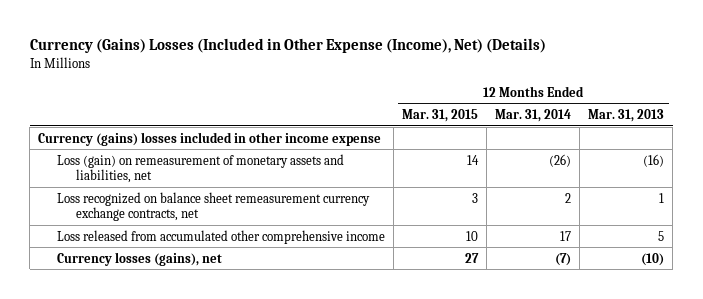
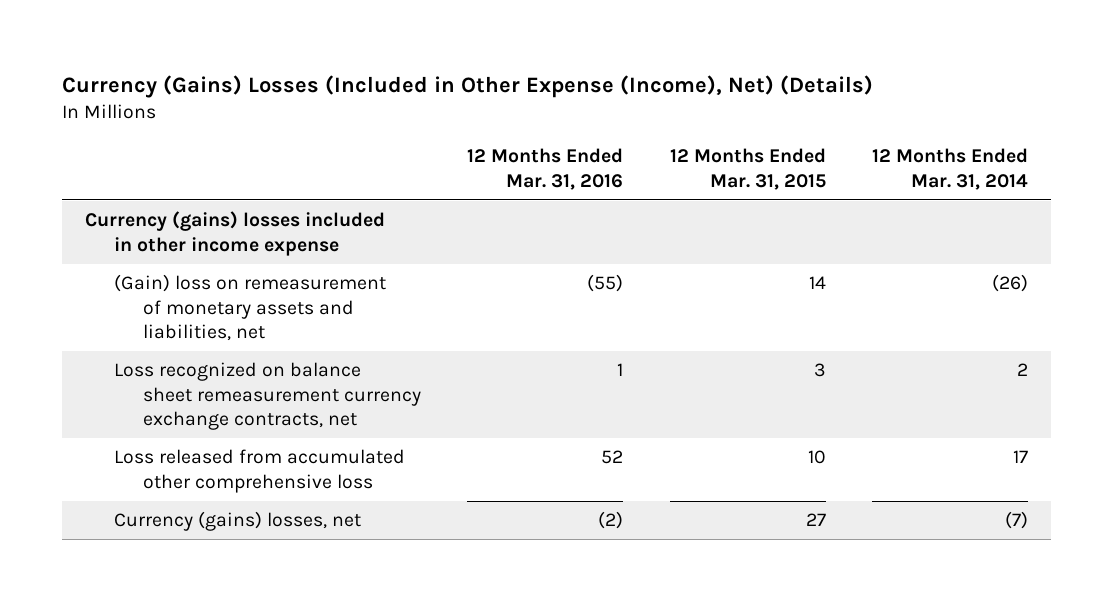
[588,109,665,123] Mar. 31, 2013 -> none
none -> [467,148,624,190] 12 Months Ended Mar. 31, 2016
[57,153,345,184] Loss (gain) on remeasurement of monetary assets and liabilities, net -> [113,274,386,342] (Gain) loss on remeasurement of monetary assets and liabilities, net
[57,229,386,244] Loss released from accumulated other comprehensive income -> [113,449,405,493] Loss released from accumulated other comprehensive loss
[57,251,223,266] Currency losses (gains), net -> [113,511,361,532] Currency (gains) losses, net

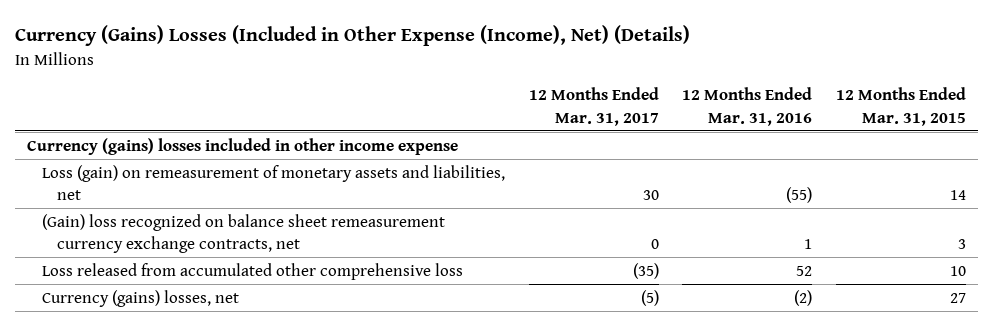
[872,148,1029,190] 12 Months Ended Mar. 31, 2014 -> none
none -> [528,87,659,126] 12 Months Ended Mar. 31, 2017
[113,274,386,342] (Gain) loss on remeasurement of monetary assets and liabilities, net -> [41,164,505,200] Loss (gain) on remeasurement of monetary assets and liabilities, net
[113,362,421,431] Loss recognized on balance sheet remeasurement currency exchange contracts, net -> [41,213,445,253] (Gain) loss recognized on balance sheet remeasurement currency exchange contracts, net

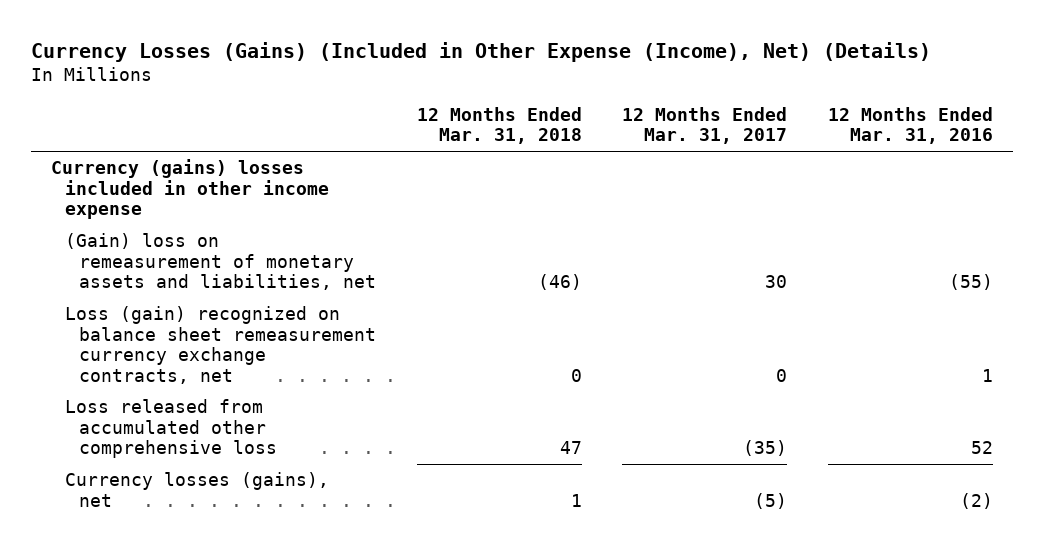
[14,25,690,47] Currency (Gains) Losses (Included in Other Expense (Income), Net) (Details) -> [31,41,932,62] Currency Losses (Gains) (Included in Other Expense (Income), Net) (Details)
[836,87,967,126] 12 Months Ended Mar. 31, 2015 -> none
none -> [416,106,582,145] 12 Months Ended Mar. 31, 2018
[41,164,505,200] Loss (gain) on remeasurement of monetary assets and liabilities, net -> [65,233,376,291] (Gain) loss on remeasurement of monetary assets and liabilities, net
[41,213,445,253] (Gain) loss recognized on balance sheet remeasurement currency exchange contracts, net -> [65,306,376,384] Loss (gain) recognized on balance sheet remeasurement currency exchange contracts, net
[41,289,239,307] Currency (gains) losses, net -> [65,472,330,507] Currency losses (gains), net

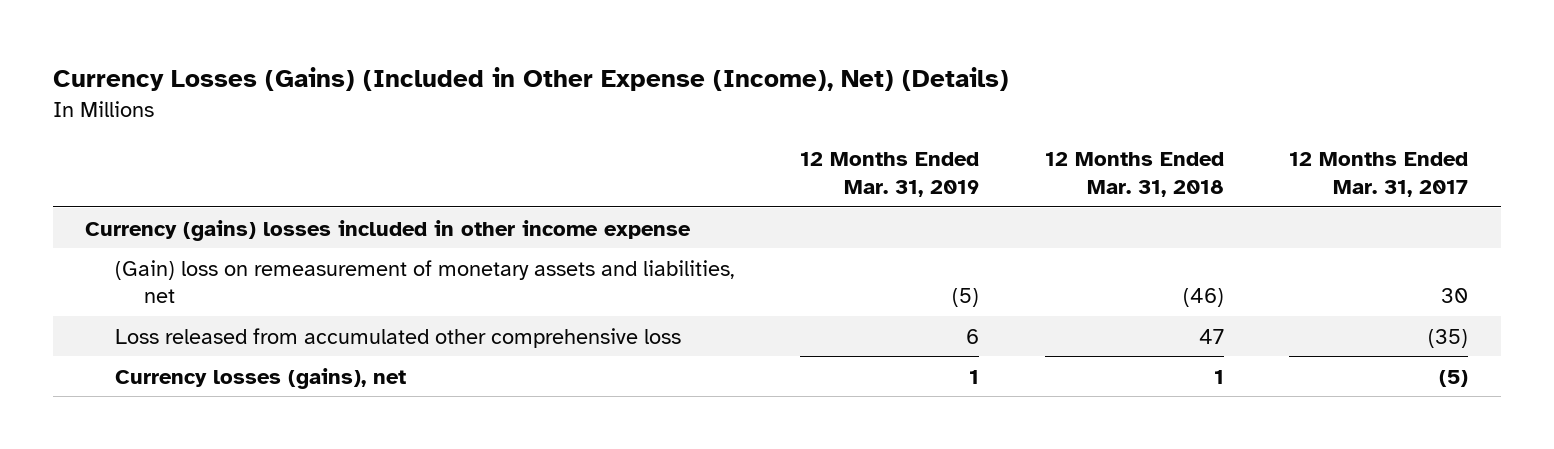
[828,106,994,145] 12 Months Ended Mar. 31, 2016 -> none
none -> [800,152,980,197] 12 Months Ended Mar. 31, 2019
[65,306,376,384] Loss (gain) recognized on balance sheet remeasurement currency exchange contracts, net -> none

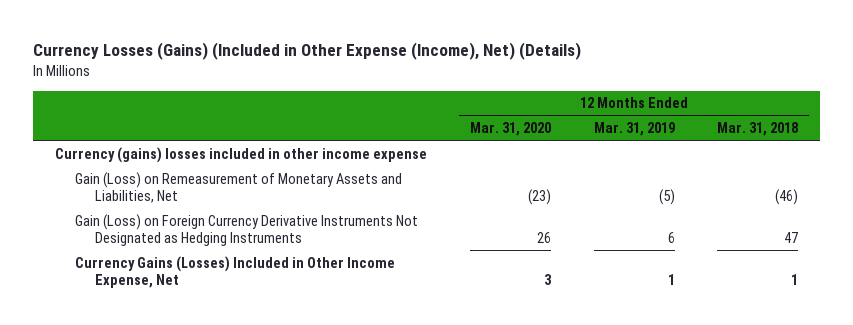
[1289,152,1469,197] 12 Months Ended Mar. 31, 2017 -> none
none -> [469,122,551,137] Mar. 31, 2020
[114,259,735,304] (Gain) loss on remeasurement of monetary assets and liabilities, net -> [74,171,402,203] Gain (Loss) on Remeasurement of Monetary Assets and Liabilities, Net
[114,327,681,348] Loss released from accumulated other comprehensive loss -> [74,213,418,246] Gain (Loss) on Foreign Currency Derivative Instruments Not Designated as Hedging Instruments
[114,367,406,389] Currency losses (gains), net -> [74,255,395,288] Currency Gains (Losses) Included in Other Income Expense, Net

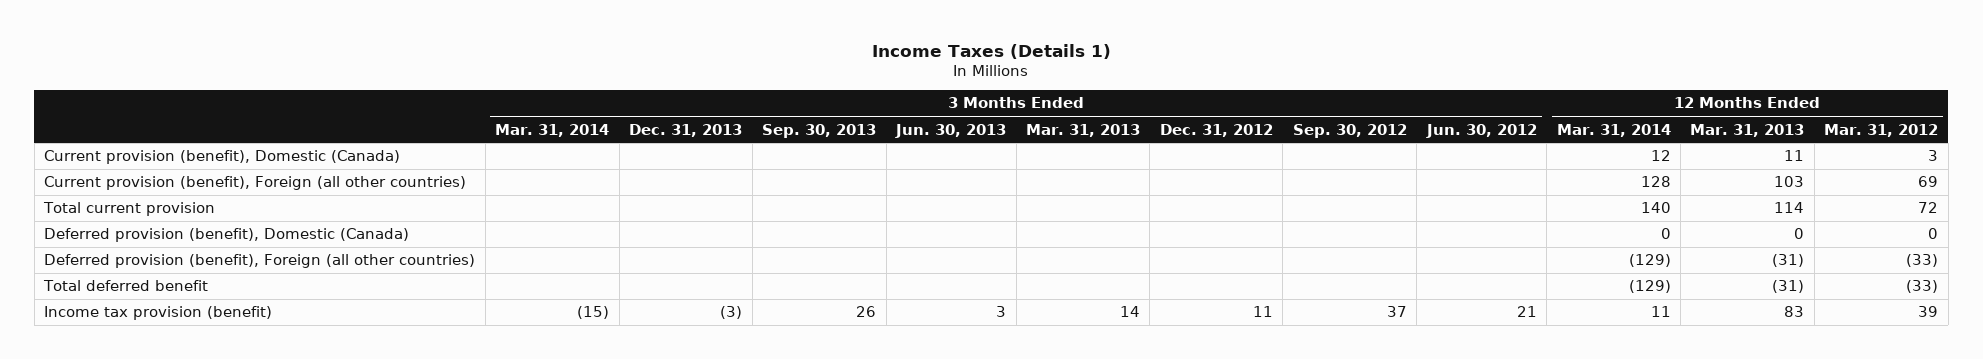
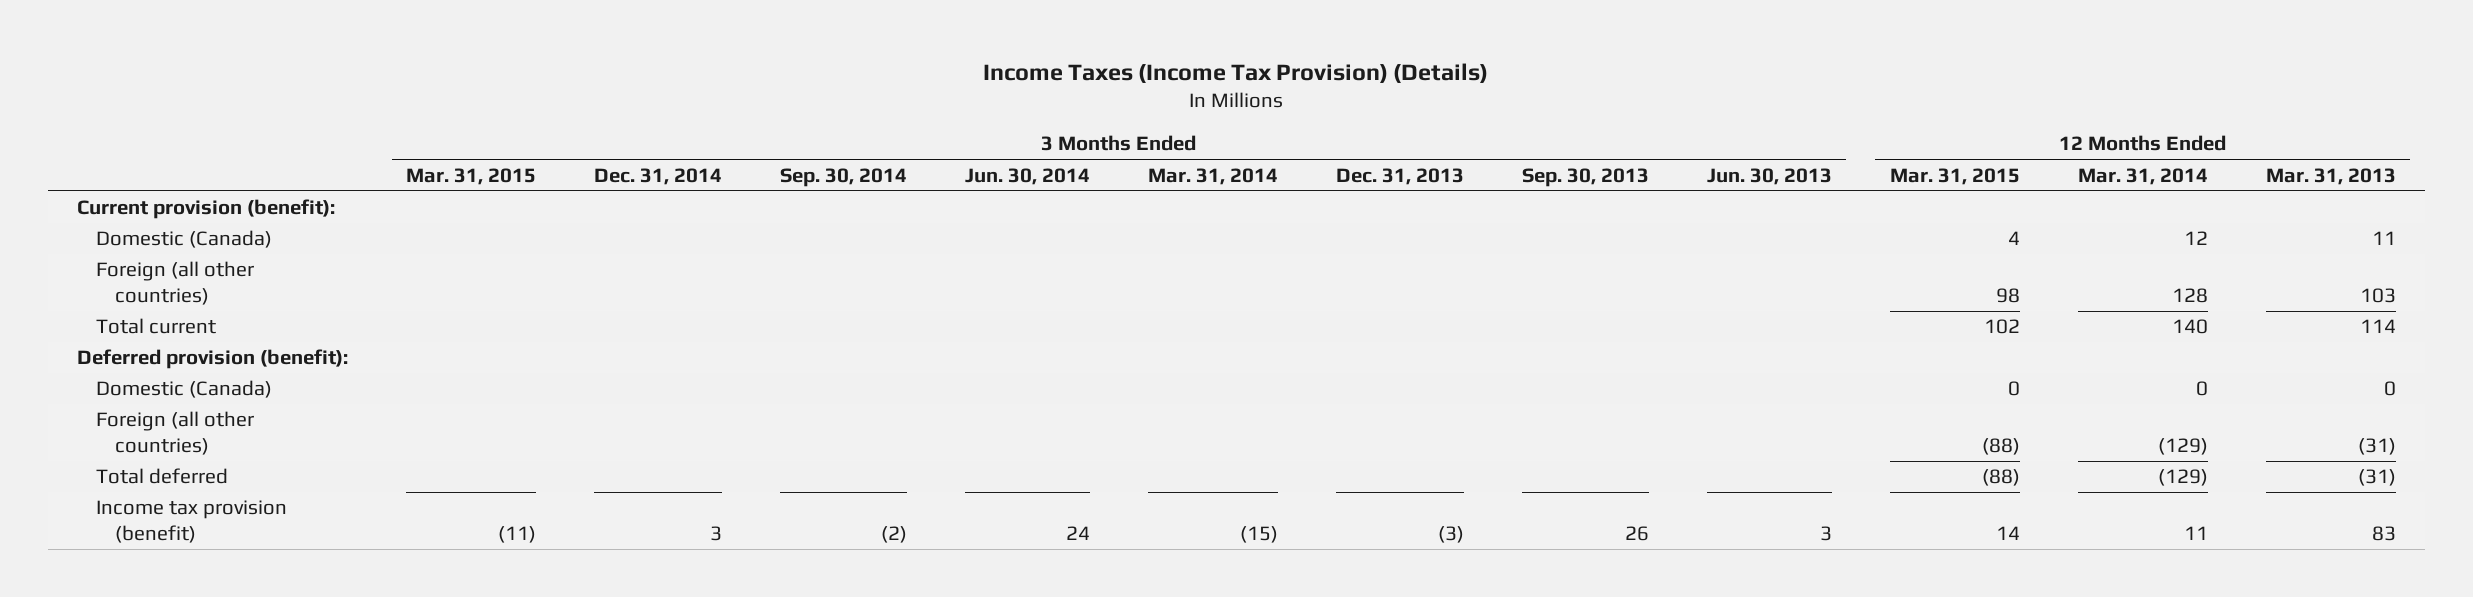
[872,43,1112,59] Income Taxes (Details 1) -> [983,62,1489,83] Income Taxes (Income Tax Provision) (Details)
[1025,123,1140,137] Mar. 31, 2013 -> none
[1159,123,1273,137] Dec. 31, 2012 -> none
[1292,123,1407,138] Sep. 30, 2012 -> none
[1425,123,1537,138] Jun. 30, 2012 -> none
[1824,123,1939,137] Mar. 31, 2012 -> none
none -> [406,167,537,185] Mar. 31, 2015
none -> [594,167,723,185] Dec. 31, 2014
none -> [779,167,907,187] Sep. 30, 2014
none -> [964,167,1090,185] Jun. 30, 2014
none -> [1889,167,2020,185] Mar. 31, 2015
none -> [77,199,336,220] Current provision (benefit):
[44,150,401,165] Current provision (benefit), Domestic (Canada) -> [95,230,272,249] Domestic (Canada)
[44,176,467,191] Current provision (benefit), Foreign (all other countries) -> [95,261,254,305] Foreign (all other countries)
[43,202,216,217] Total current provision -> [95,318,216,335] Total current
none -> [77,349,349,370] Deferred provision (benefit):
[44,228,410,243] Deferred provision (benefit), Domestic (Canada) -> [95,380,272,399] Domestic (Canada)
[44,254,476,269] Deferred provision (benefit), Foreign (all other countries) -> [95,411,254,455] Foreign (all other countries)
[43,280,209,292] Total deferred benefit -> [95,468,228,485] Total deferred

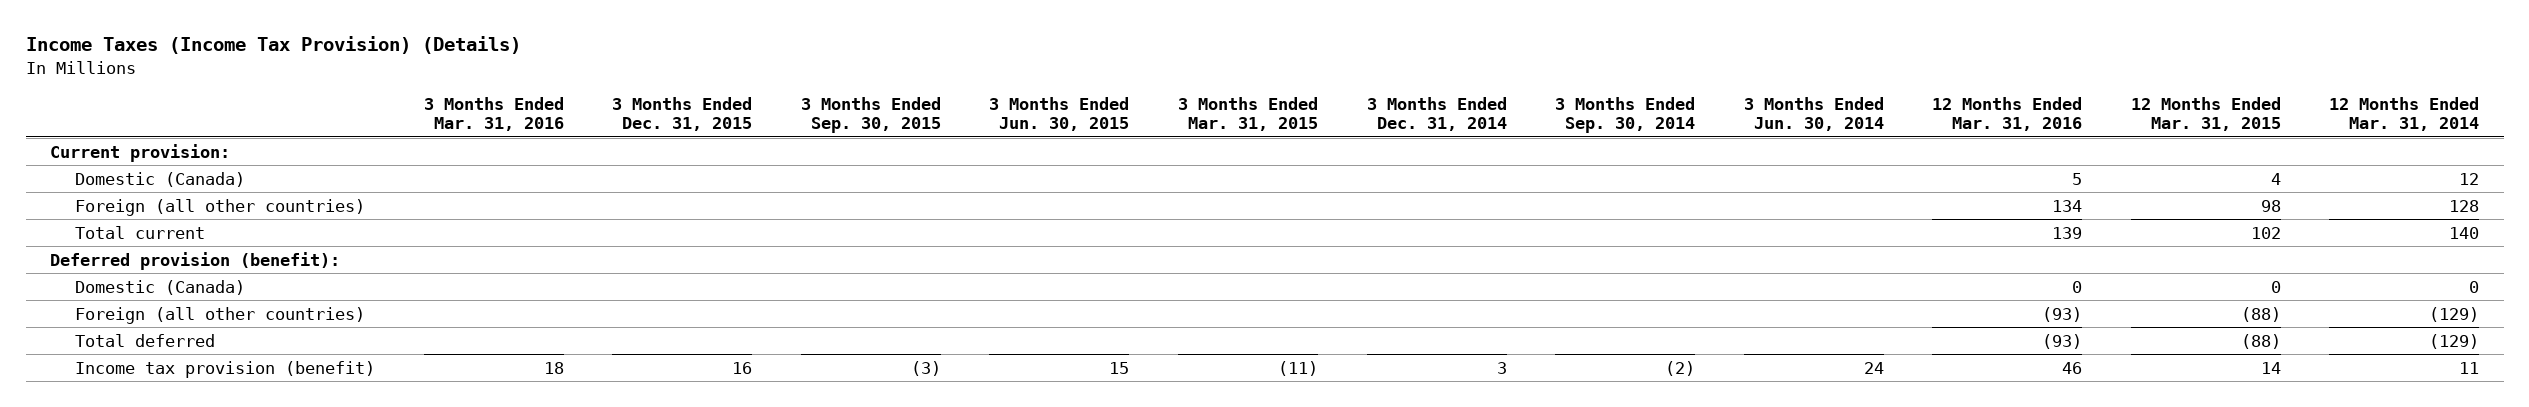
[1147,167,1278,185] Mar. 31, 2014 -> none
[1335,167,1464,185] Dec. 31, 2013 -> none
[1521,167,1649,187] Sep. 30, 2013 -> none
[1706,167,1832,185] Jun. 30, 2013 -> none
[2265,167,2396,185] Mar. 31, 2013 -> none
none -> [423,97,564,132] 3 Months Ended Mar. 31, 2016
none -> [612,97,753,132] 3 Months Ended Dec. 31, 2015
none -> [800,97,941,134] 3 Months Ended Sep. 30, 2015
none -> [989,97,1130,132] 3 Months Ended Jun. 30, 2015
none -> [1932,97,2083,132] 12 Months Ended Mar. 31, 2016
[77,199,336,220] Current provision (benefit): -> [49,143,230,162] Current provision:

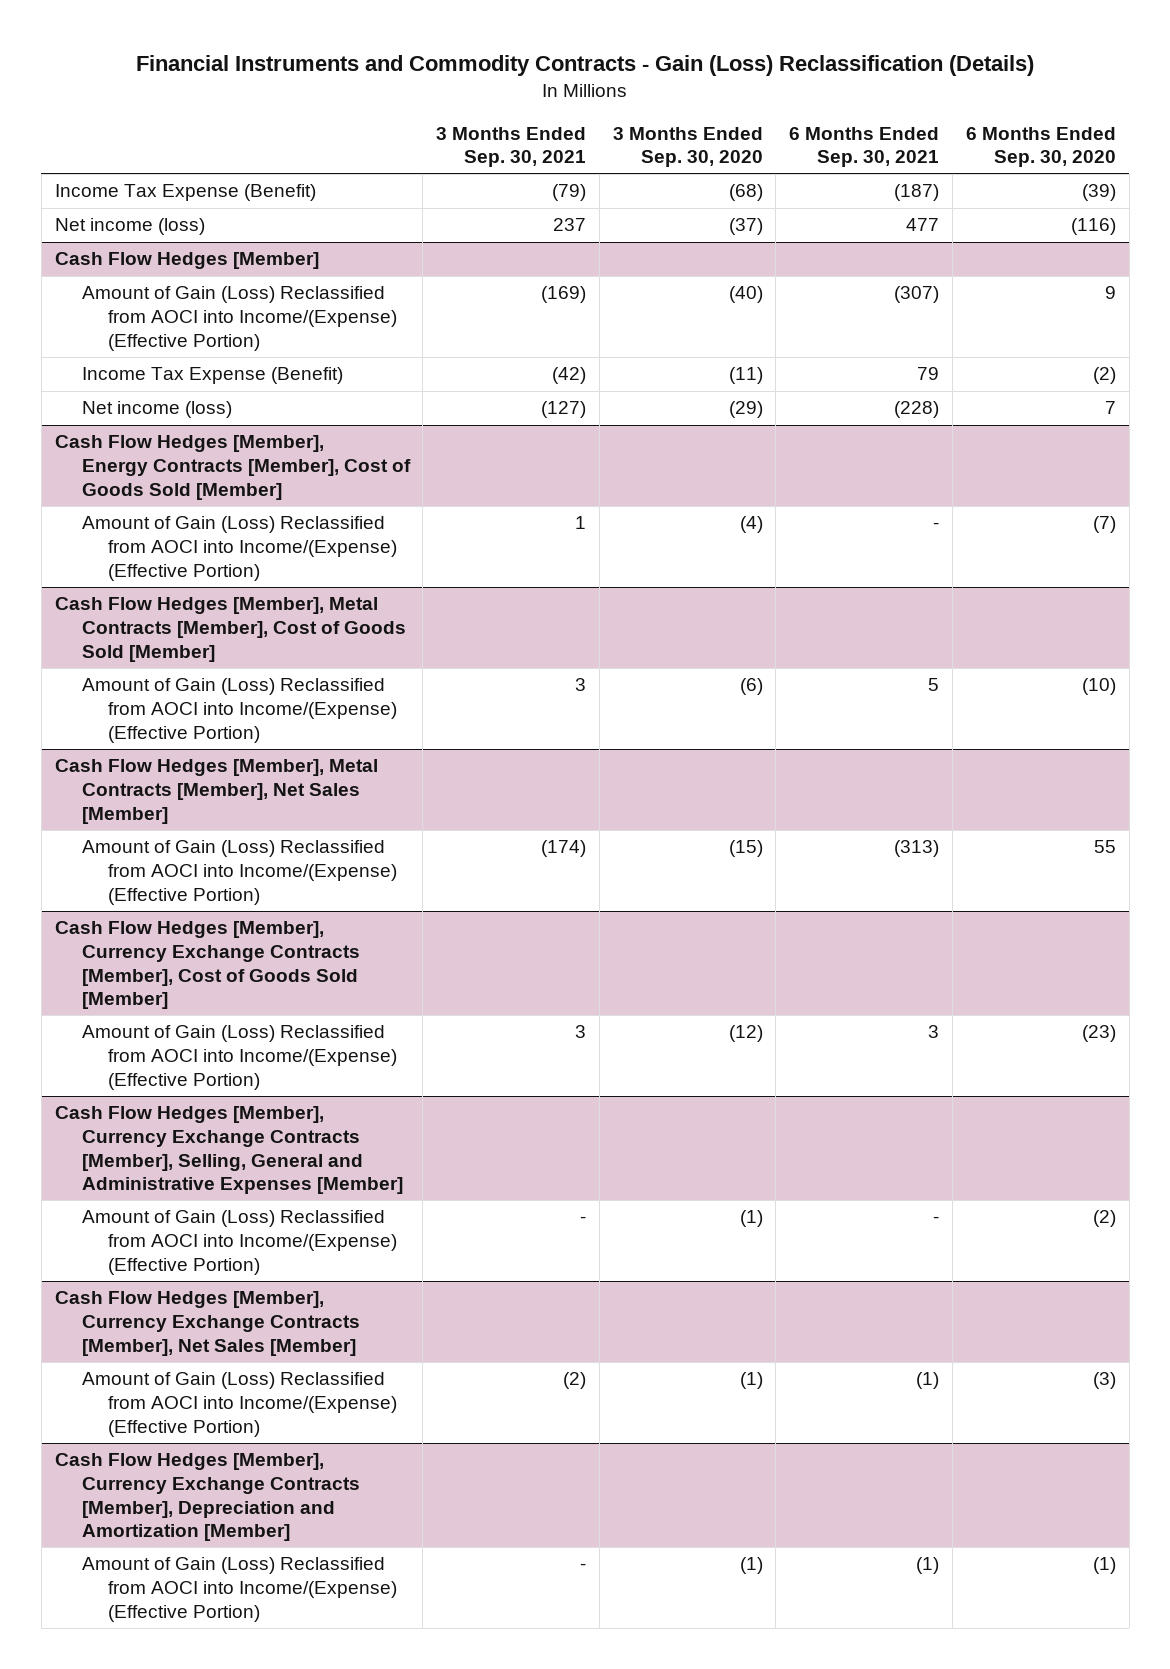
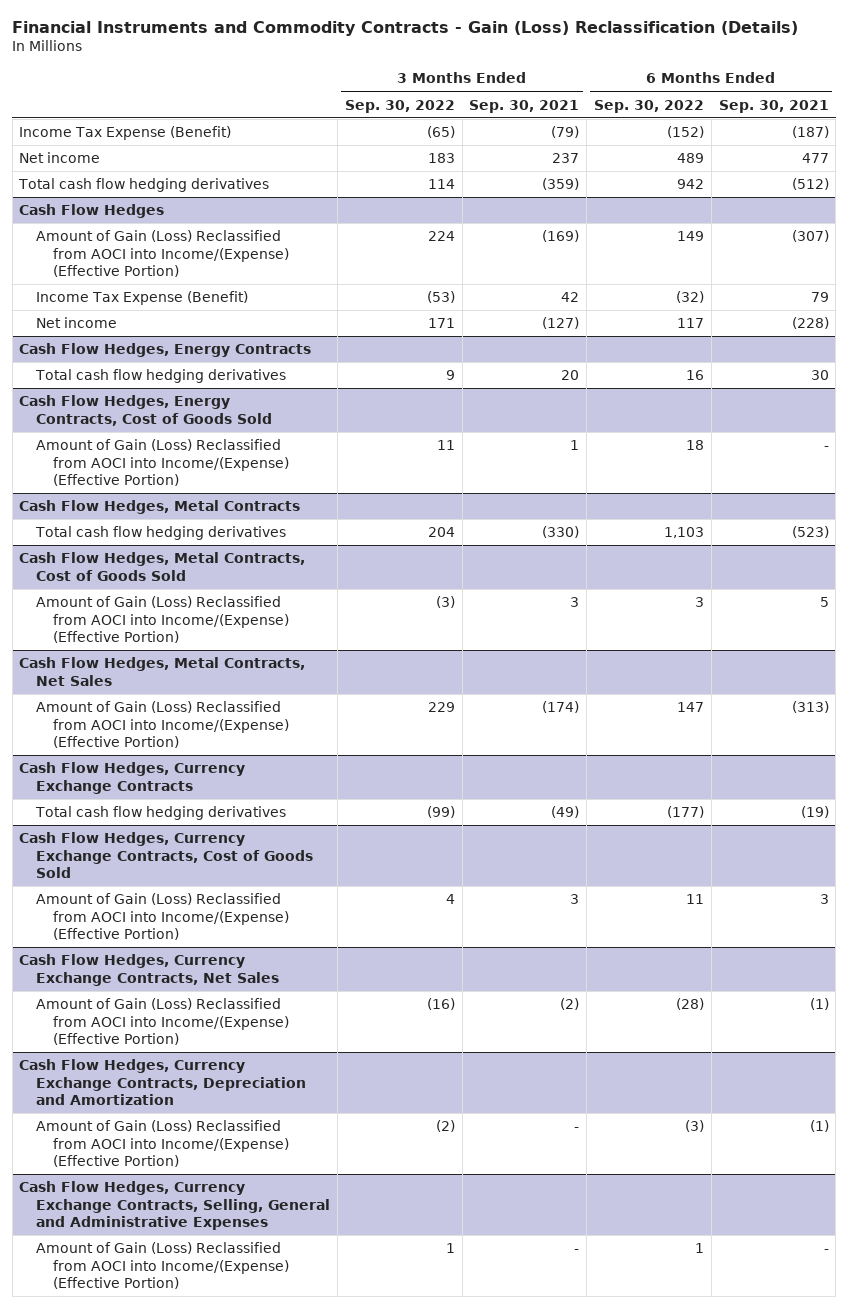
[612,126,763,168] 3 Months Ended Sep. 30, 2020 -> none
[965,126,1116,168] 6 Months Ended Sep. 30, 2020 -> none
none -> [344,99,455,113] Sep. 30, 2022
none -> [594,99,705,113] Sep. 30, 2022
[54,218,205,236] Net income (loss) -> [19,152,101,164] Net income
none -> [18,178,270,193] Total cash flow hedging derivatives
[54,252,319,270] Cash Flow Hedges [Member] -> [19,204,165,219] Cash Flow Hedges
[552,367,587,385] (42) -> [561,292,580,303] 42
[81,401,232,419] Net income (loss) -> [36,317,118,329] Net income
none -> [19,343,312,358] Cash Flow Hedges, Energy Contracts
none -> [35,369,287,384] Total cash flow hedging derivatives
[54,435,411,500] Cash Flow Hedges [Member], Energy Contracts [Member], Cost of Goods Sold [Member] -> [19,395,273,426] Cash Flow Hedges, Energy Contracts, Cost of Goods Sold
none -> [19,500,301,515] Cash Flow Hedges, Metal Contracts
none -> [35,526,287,541] Total cash flow hedging derivatives
[54,597,406,662] Cash Flow Hedges [Member], Metal Contracts [Member], Cost of Goods Sold [Member] -> [19,552,306,581] Cash Flow Hedges, Metal Contracts, Cost of Goods Sold
[54,759,378,824] Cash Flow Hedges [Member], Metal Contracts [Member], Net Sales [Member] -> [19,657,306,686] Cash Flow Hedges, Metal Contracts, Net Sales
none -> [19,762,246,794] Cash Flow Hedges, Currency Exchange Contracts
none -> [35,806,287,821] Total cash flow hedging derivatives
[54,921,360,1010] Cash Flow Hedges [Member], Currency Exchange Contracts [Member], Cost of Goods Sold [Member] -> [19,832,314,879] Cash Flow Hedges, Currency Exchange Contracts, Cost of Goods Sold
[54,1106,403,1195] Cash Flow Hedges [Member], Currency Exchange Contracts [Member], Selling, General and Administrative Expenses [Member] -> none
[81,1210,398,1275] Amount of Gain (Loss) Reclassified from AOCI into Income/(Expense) (Effective Portion) -> none
[54,1291,360,1356] Cash Flow Hedges [Member], Currency Exchange Contracts [Member], Net Sales [Member] -> [19,954,280,986] Cash Flow Hedges, Currency Exchange Contracts, Net Sales
[54,1453,360,1542] Cash Flow Hedges [Member], Currency Exchange Contracts [Member], Depreciation and Amortization [Member] -> [19,1059,307,1106] Cash Flow Hedges, Currency Exchange Contracts, Depreciation and Amortization
none -> [19,1181,331,1231] Cash Flow Hedges, Currency Exchange Contracts, Selling, General and Administrative Expenses
none -> [36,1242,289,1290] Amount of Gain (Loss) Reclassified from AOCI into Income/(Expense) (Effective Portion)

